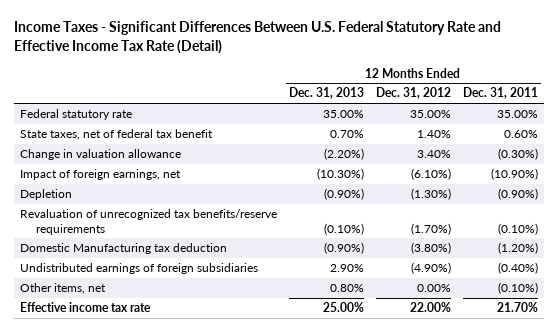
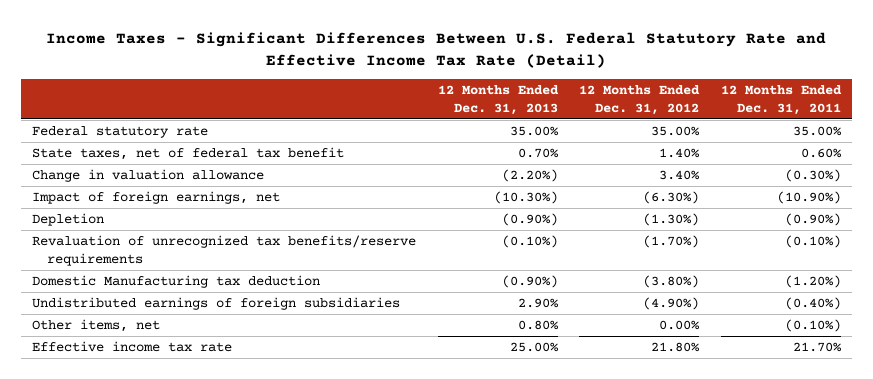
[410,168,451,181] (6.10%) -> [643,191,700,205] (6.30%)
[409,302,451,313] 22.00% -> [651,342,701,353] 21.80%

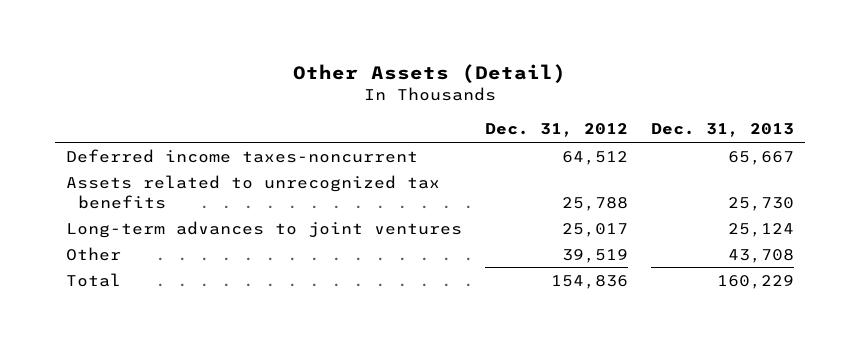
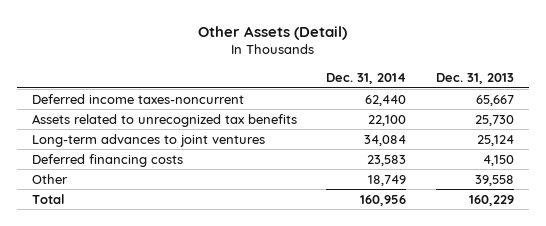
[485,123,629,138] Dec. 31, 2012 -> none
none -> [326,73,407,85] Dec. 31, 2014
none -> [31,153,183,167] Deferred financing costs
[727,248,794,263] 43,708 -> [475,174,515,186] 39,558

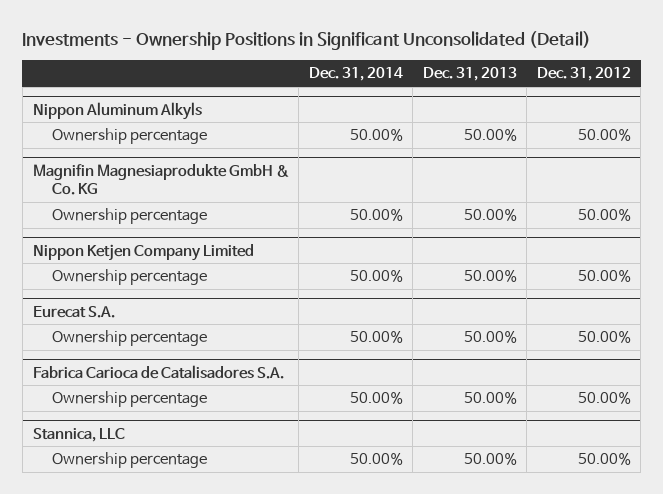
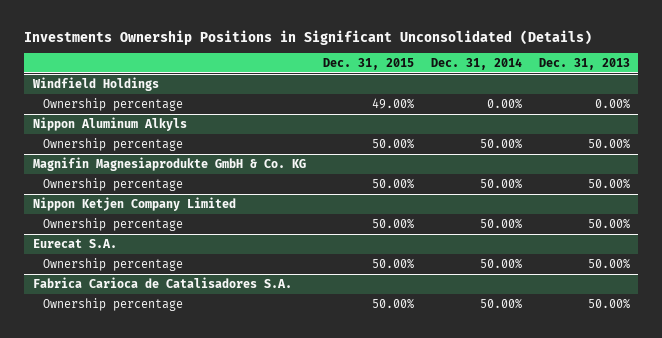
[22,31,592,51] Investments - Ownership Positions in Significant Unconsolidated (Detail) -> [24,29,593,45] Investments Ownership Positions in Significant Unconsolidated (Details)
[536,67,631,82] Dec. 31, 2012 -> none
none -> [322,58,414,71] Dec. 31, 2015
none -> [31,76,159,91] Windfield Holdings
none -> [43,97,184,111] Ownership percentage
[32,427,125,442] Stannica, LLC -> none
[51,452,207,469] Ownership percentage -> none

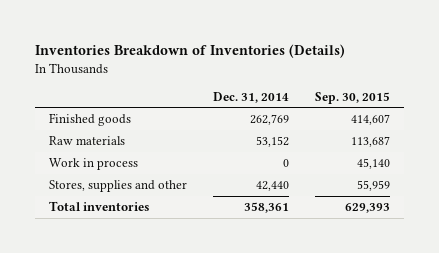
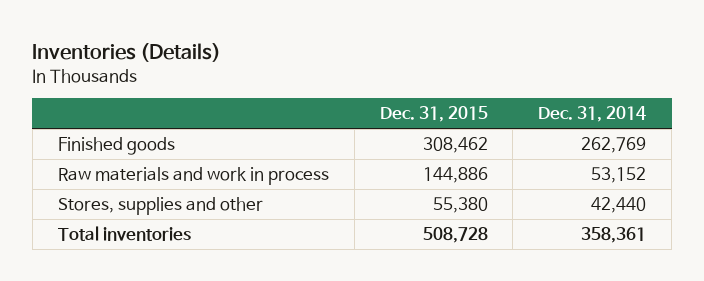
[35,44,346,59] Inventories Breakdown of Inventories (Details) -> [32,42,222,62] Inventories (Details)
[315,91,391,104] Sep. 30, 2015 -> none
none -> [379,106,488,123] Dec. 31, 2015
[48,158,138,171] Work in process -> none
[48,136,125,146] Raw materials -> [57,166,329,185] Raw materials and work in process

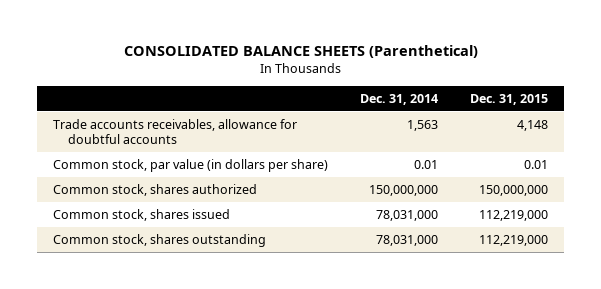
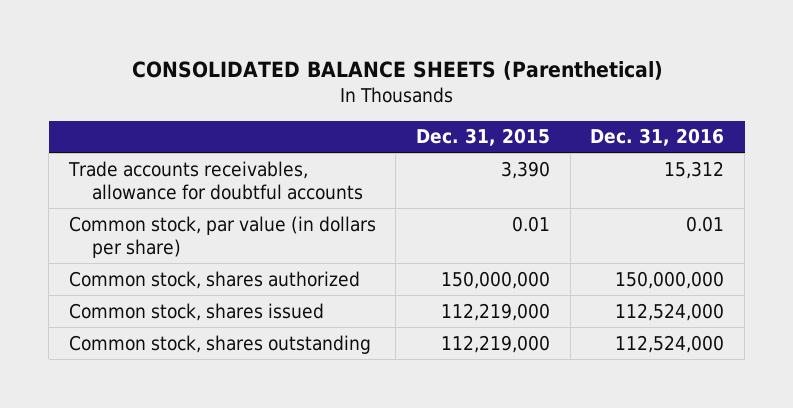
[360,93,439,105] Dec. 31, 2014 -> none
none -> [590,128,725,147] Dec. 31, 2016
[516,120,548,132] 4,148 -> [501,160,551,179] 3,390

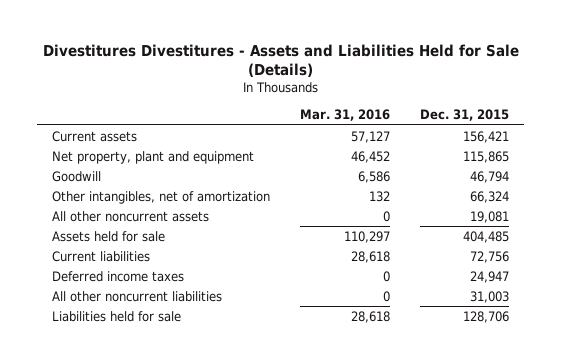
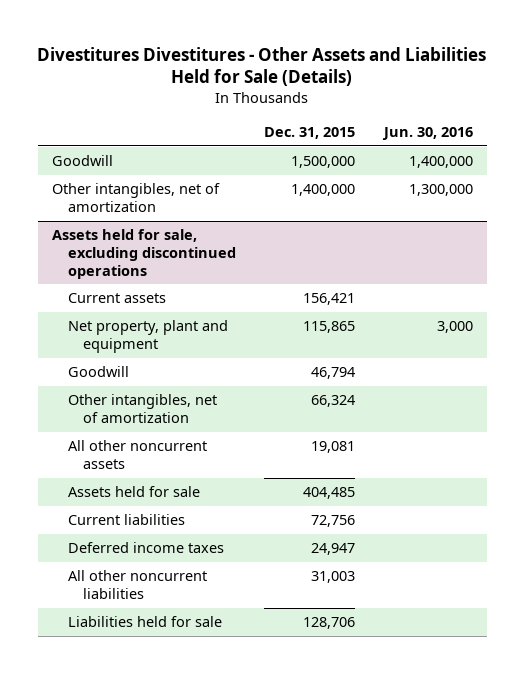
[42,44,519,78] Divestitures Divestitures - Assets and Liabilities Held for Sale (Details) -> [37,46,487,87] Divestitures Divestitures - Other Assets and Liabilities Held for Sale (Details)
[300,109,391,122] Mar. 31, 2016 -> none
none -> [381,126,473,140] Jun. 30, 2016
none -> [52,155,114,167] Goodwill
none -> [52,183,221,212] Other intangibles, net of amortization
none -> [52,229,236,279] Assets held for sale, excluding discontinued operations

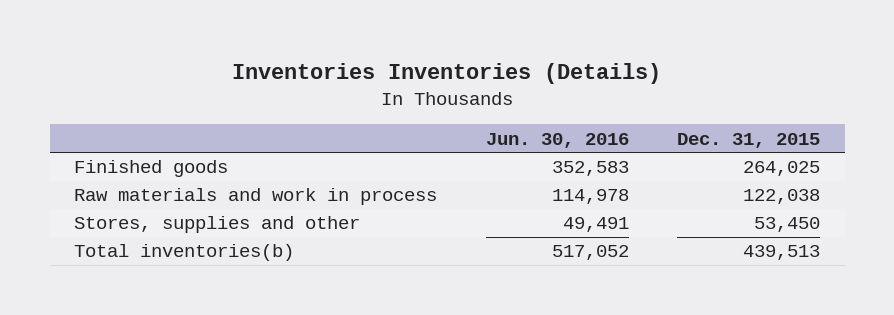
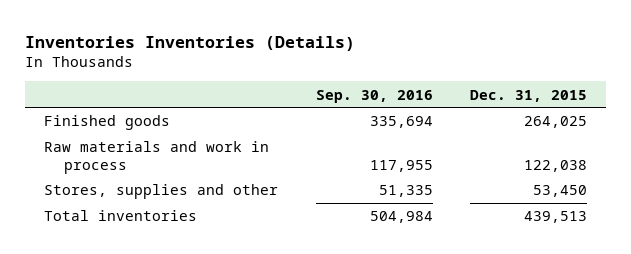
[485,132,629,148] Jun. 30, 2016 -> none
none -> [315,89,433,103] Sep. 30, 2016
[73,244,294,262] Total inventories(b) -> [44,210,198,222] Total inventories

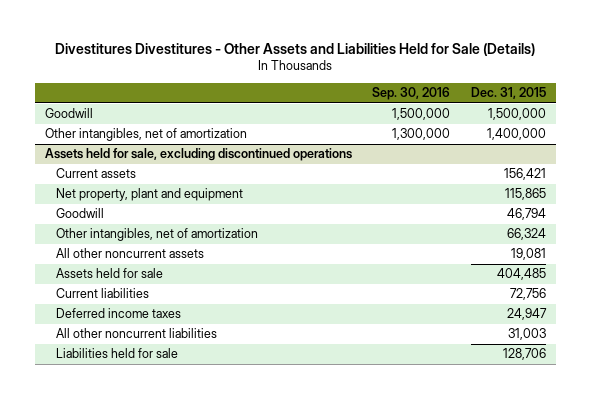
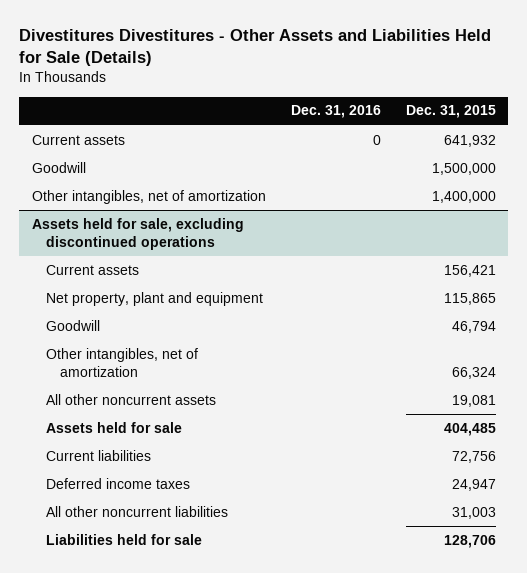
[372,87,451,101] Sep. 30, 2016 -> none
none -> [290,105,381,119] Dec. 31, 2016
none -> [31,134,125,145] Current assets

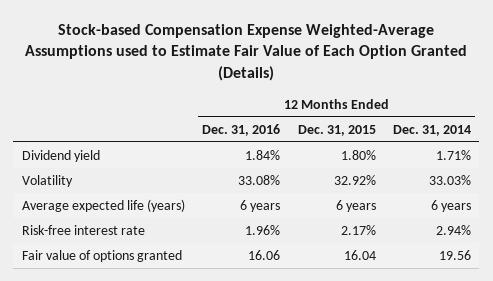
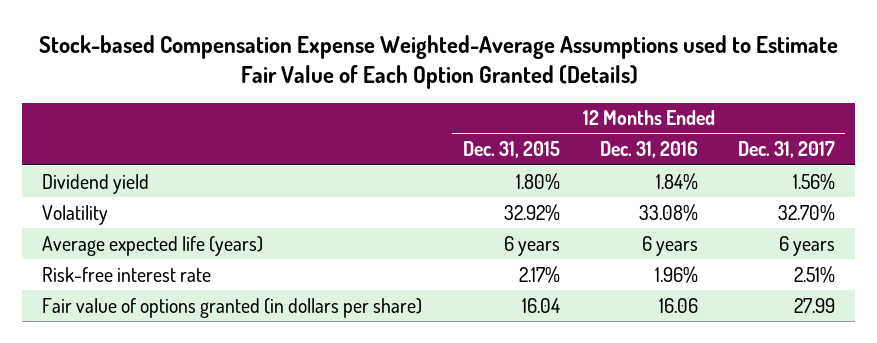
[392,124,471,136] Dec. 31, 2014 -> none
none -> [738,141,836,159] Dec. 31, 2017
[21,250,182,263] Fair value of options granted -> [42,297,423,318] Fair value of options granted (in dollars per share)

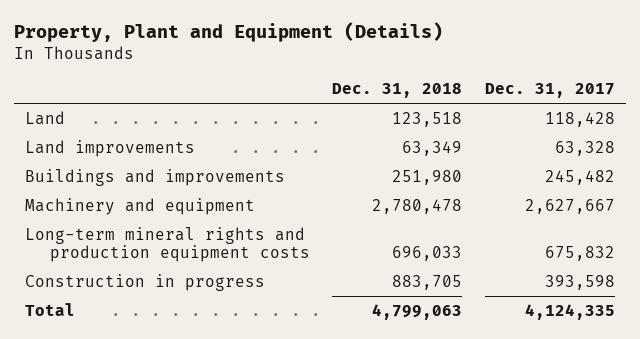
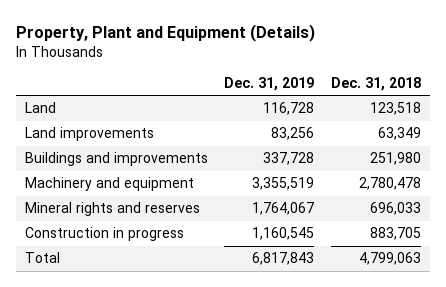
[485,83,616,99] Dec. 31, 2017 -> none
none -> [224,76,315,91] Dec. 31, 2019
[25,226,310,263] Long-term mineral rights and production equipment costs -> [24,202,200,217] Mineral rights and reserves

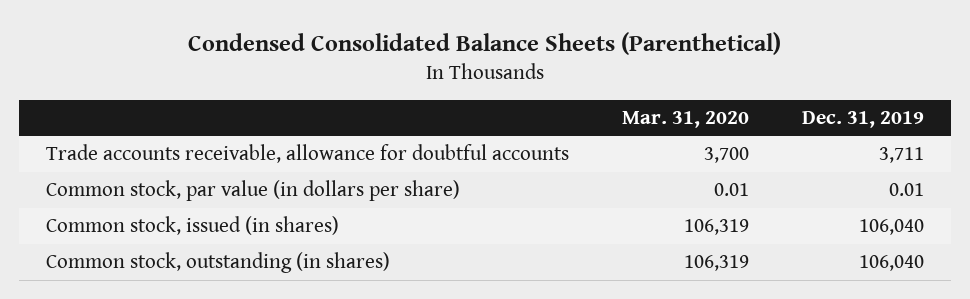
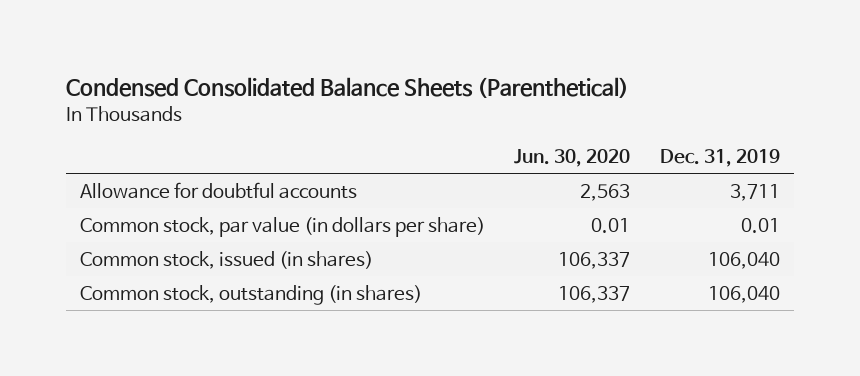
[621,110,749,128] Mar. 31, 2020 -> none
none -> [514,149,631,168] Jun. 30, 2020
[45,144,569,164] Trade accounts receivable, allowance for doubtful accounts -> [80,181,358,199] Allowance for doubtful accounts

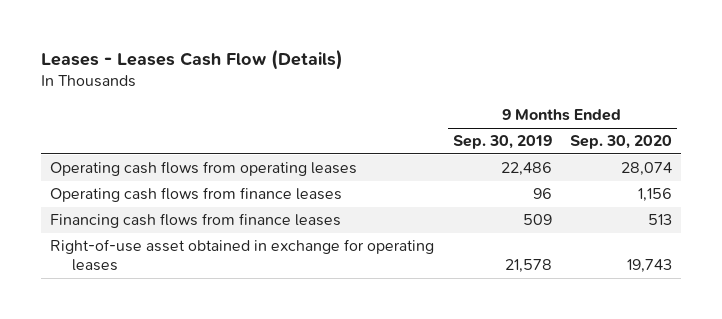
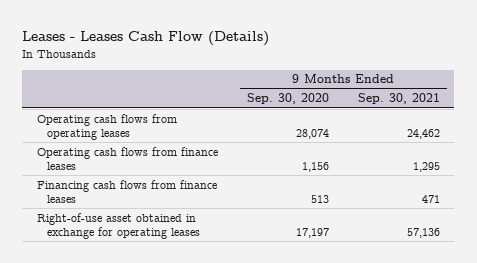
[452,135,552,150] Sep. 30, 2019 -> none
none -> [357,93,440,105] Sep. 30, 2021
[627,259,673,274] 19,743 -> [295,228,329,239] 17,197

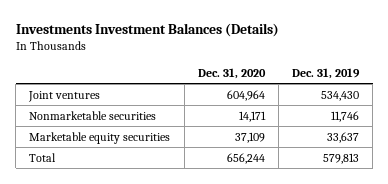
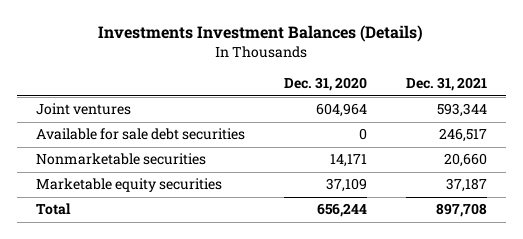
[292,67,361,79] Dec. 31, 2019 -> none
none -> [405,77,487,92] Dec. 31, 2021
none -> [36,128,246,141] Available for sale debt securities

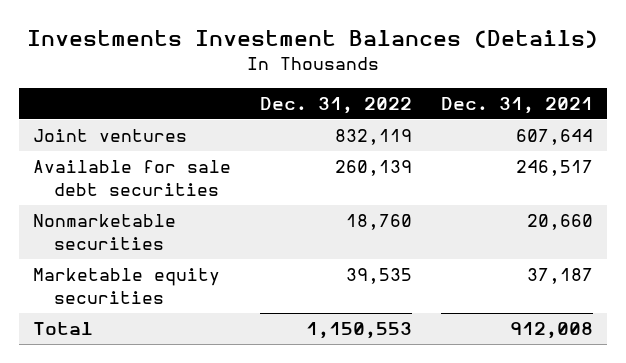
[283,77,367,92] Dec. 31, 2020 -> none
none -> [259,96,412,114] Dec. 31, 2022
[436,103,487,118] 593,344 -> [515,129,593,146] 607,644
[435,203,487,218] 897,708 -> [509,322,593,340] 912,008

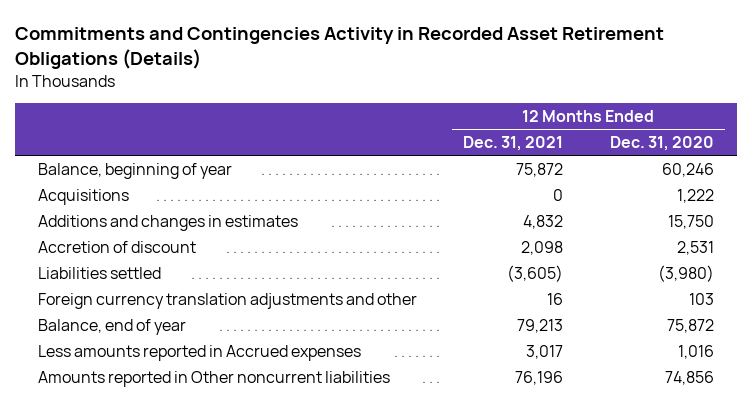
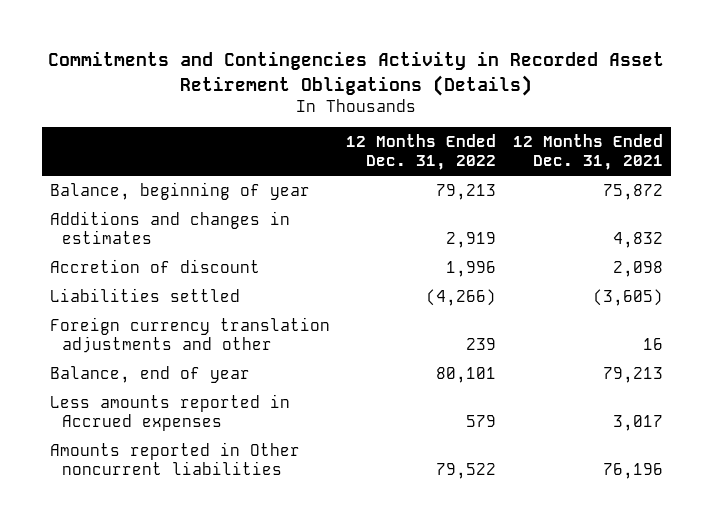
[609,136,714,152] Dec. 31, 2020 -> none
none -> [346,134,497,171] 12 Months Ended Dec. 31, 2022
[38,189,130,206] Acquisitions -> none

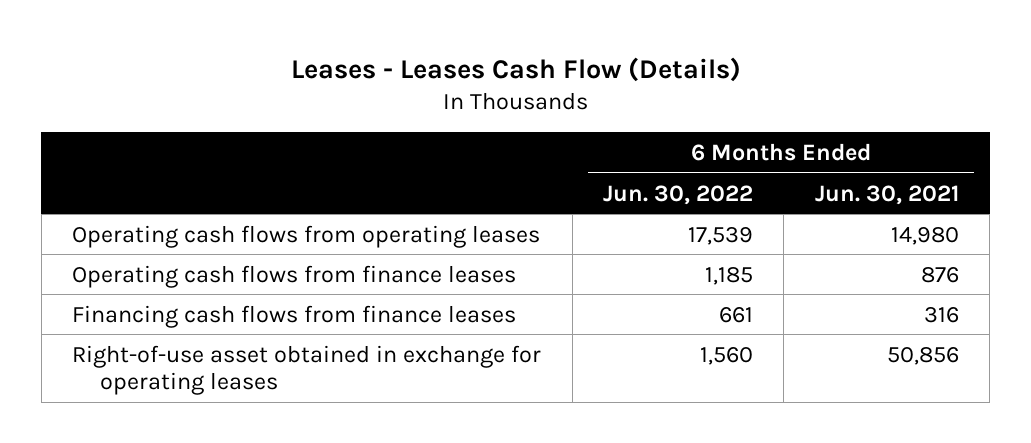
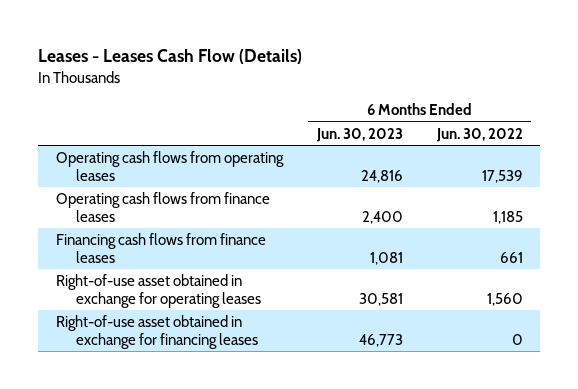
[814,184,959,205] Jun. 30, 2021 -> none
none -> [315,127,403,142] Jun. 30, 2023
none -> [55,315,259,349] Right-of-use asset obtained in exchange for financing leases

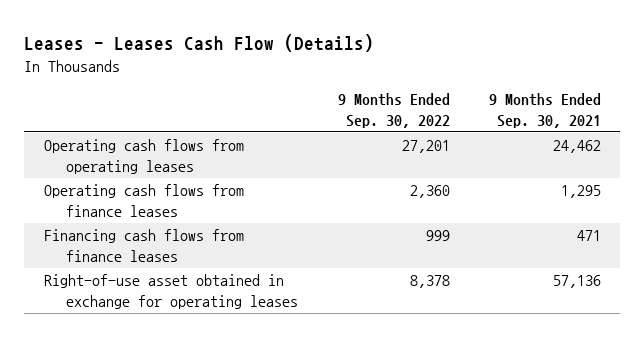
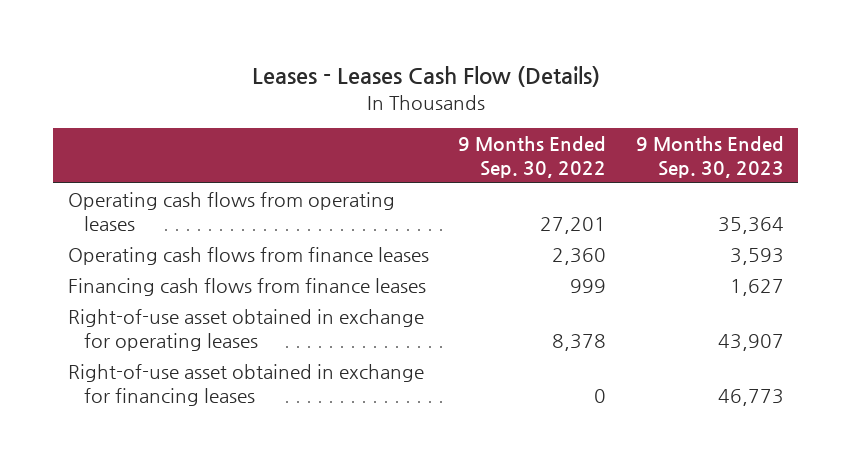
[488,93,601,128] 9 Months Ended Sep. 30, 2021 -> none
none -> [635,136,784,179] 9 Months Ended Sep. 30, 2023
none -> [68,364,425,406] Right-of-use asset obtained in exchange for financing leases

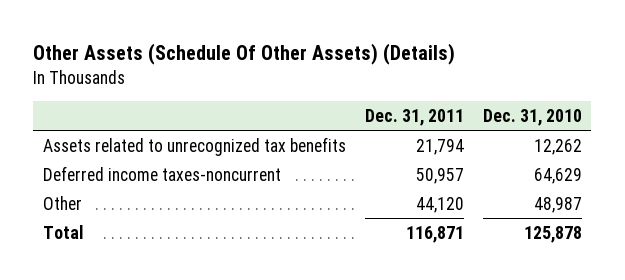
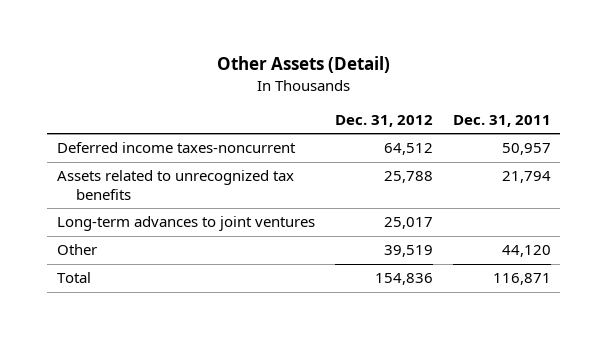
[33,43,456,66] Other Assets (Schedule Of Other Assets) (Details) -> [216,56,390,74] Other Assets (Detail)
[482,108,582,126] Dec. 31, 2010 -> none
none -> [334,114,433,127] Dec. 31, 2012
[42,136,346,156] Assets related to unrecognized tax benefits -> [57,170,295,200] Assets related to unrecognized tax benefits
none -> [57,216,316,232] Long-term advances to joint ventures

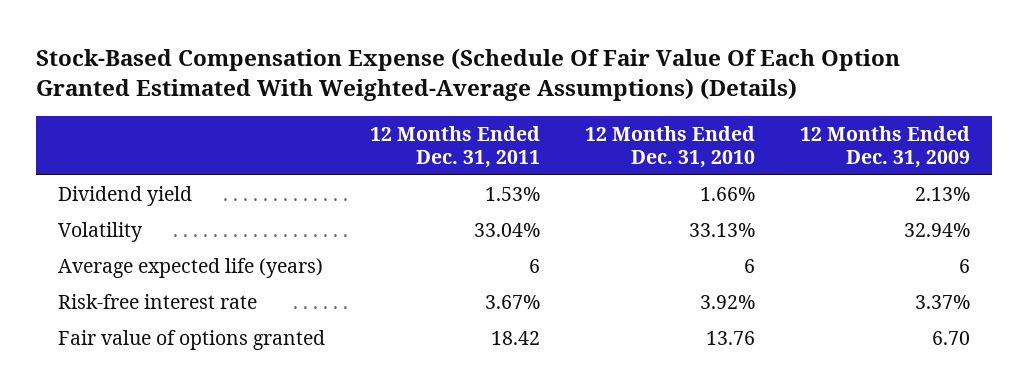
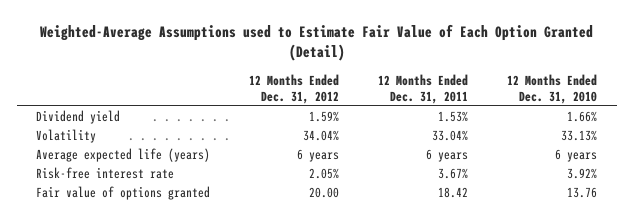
[35,48,900,102] Stock-Based Compensation Expense (Schedule Of Fair Value Of Each Option Granted Estimated With Weighted-Average Assumptions) (Details) -> [39,24,593,62] Weighted-Average Assumptions used to Estimate Fair Value of Each Option Granted (Detail)
[799,125,970,169] 12 Months Ended Dec. 31, 2009 -> none
none -> [249,73,340,104] 12 Months Ended Dec. 31, 2012
[529,258,541,273] 6 -> [426,149,469,163] 6 years
[744,258,756,273] 6 -> [555,149,598,163] 6 years

